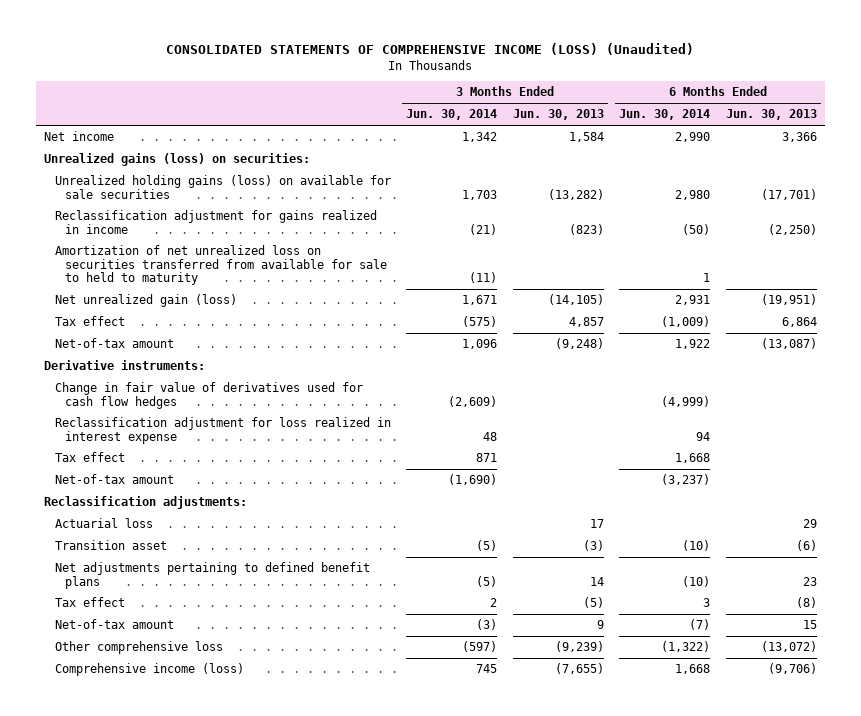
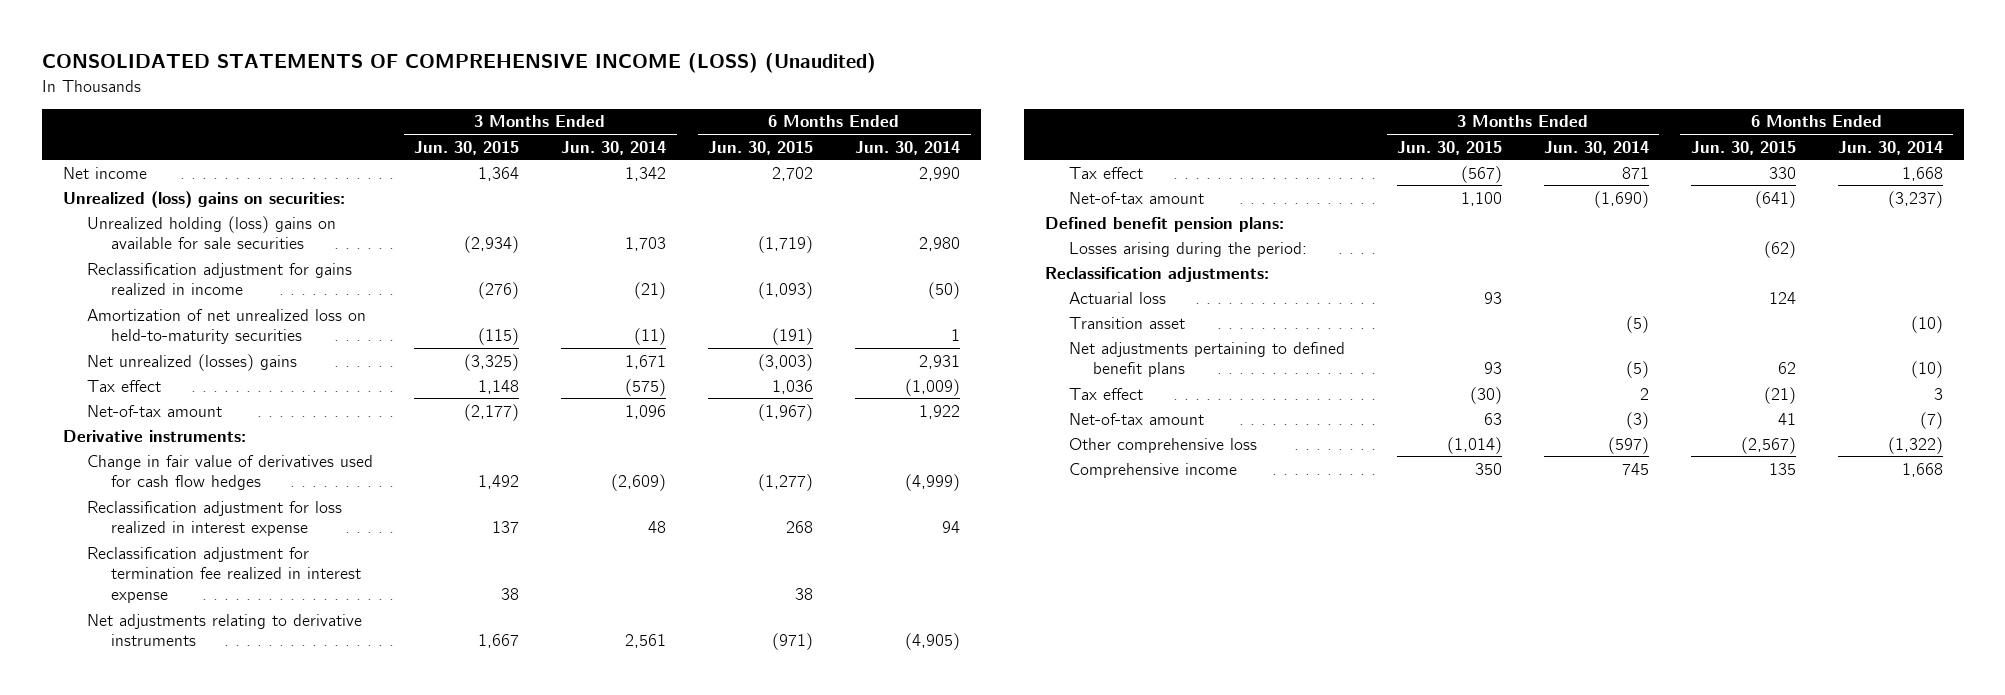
[512,109,604,121] Jun. 30, 2013 -> none
[725,109,817,121] Jun. 30, 2013 -> none
none -> [414,140,520,155] Jun. 30, 2015
none -> [708,140,814,155] Jun. 30, 2015
[44,153,311,167] Unrealized gains (loss) on securities: -> [62,190,345,208] Unrealized (loss) gains on securities:
[54,175,391,199] Unrealized holding gains (loss) on available for sale securities -> [86,215,336,250] Unrealized holding (loss) gains on available for sale securities
[54,245,388,285] Amortization of net unrealized loss on securities transferred from available for sale to held to maturity -> [86,308,366,345] Amortization of net unrealized loss on held-to-maturity securities
[54,294,237,308] Net unrealized gain (loss) -> [86,353,297,371] Net unrealized (losses) gains
none -> [86,546,361,604] Reclassification adjustment for termination fee realized in interest expense
none -> [86,613,362,647] Net adjustments relating to derivative instruments
none -> [1045,216,1285,232] Defined benefit pension plans:
none -> [1069,241,1308,257] Losses arising during the period:
[54,663,244,677] Comprehensive income (loss) -> [1069,462,1238,478] Comprehensive income

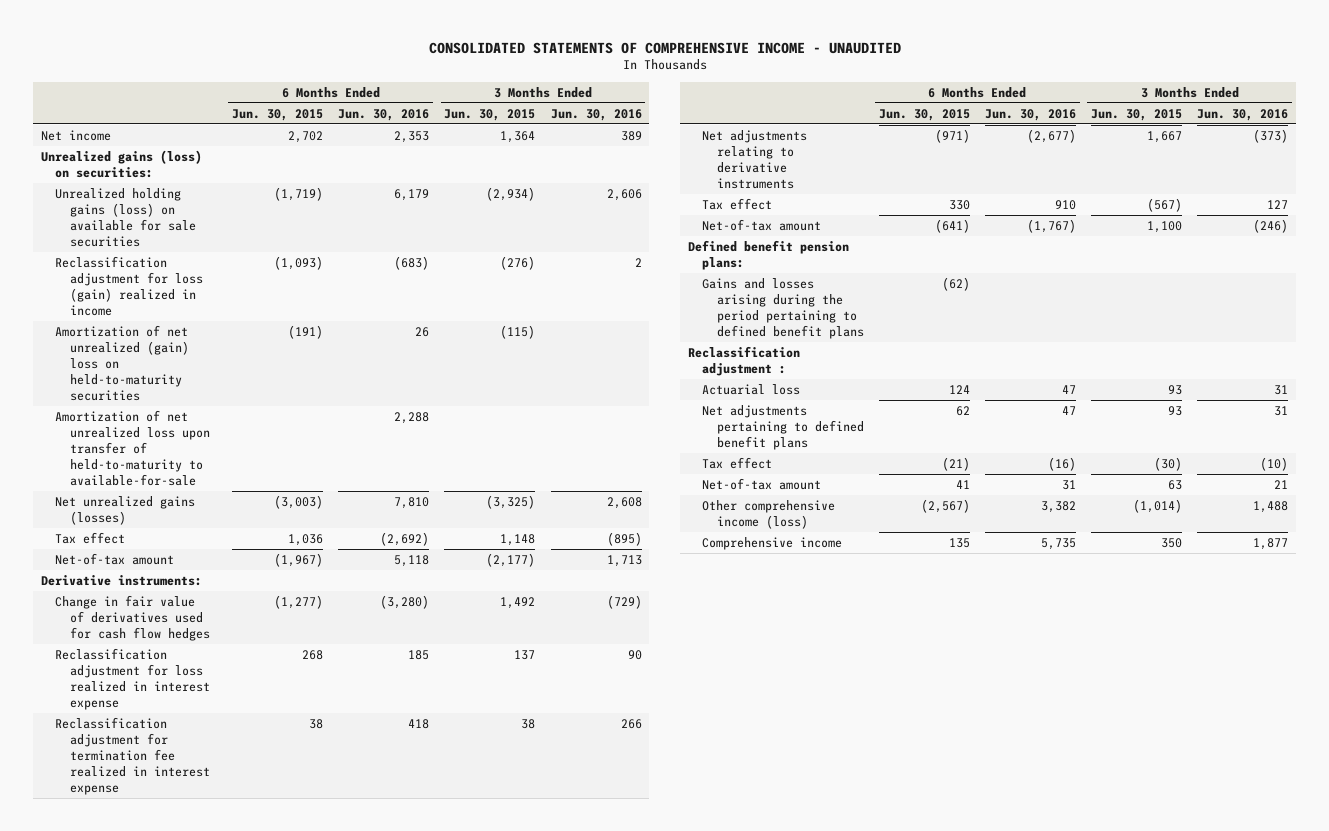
[41,53,876,74] CONSOLIDATED STATEMENTS OF COMPREHENSIVE INCOME (LOSS) (Unaudited) -> [428,41,901,54] CONSOLIDATED STATEMENTS OF COMPREHENSIVE INCOME - UNAUDITED
[561,140,667,155] Jun. 30, 2014 -> none
[855,140,961,155] Jun. 30, 2014 -> none
none -> [338,108,430,121] Jun. 30, 2016
none -> [550,108,642,121] Jun. 30, 2016
[62,190,345,208] Unrealized (loss) gains on securities: -> [40,149,202,178] Unrealized gains (loss) on securities:
[86,215,336,250] Unrealized holding (loss) gains on available for sale securities -> [55,187,196,247] Unrealized holding gains (loss) on available for sale securities
[86,262,352,296] Reclassification adjustment for gains realized in income -> [55,255,203,316] Reclassification adjustment for loss (gain) realized in income
[86,308,366,345] Amortization of net unrealized loss on held-to-maturity securities -> [55,324,189,401] Amortization of net unrealized (gain) loss on held-to-maturity securities
none -> [55,409,210,486] Amortization of net unrealized loss upon transfer of held-to-maturity to available-for-sale
[86,353,297,371] Net unrealized (losses) gains -> [55,495,196,525] Net unrealized gains (losses)
[1069,241,1308,257] Losses arising during the period: -> [702,277,864,339] Gains and losses arising during the period pertaining to defined benefit plans
[1045,266,1270,282] Reclassification adjustments: -> [687,345,800,376] Reclassification adjustment :
[1069,316,1186,329] Transition asset -> none
[1069,437,1258,453] Other comprehensive loss -> [702,499,836,529] Other comprehensive income (loss)

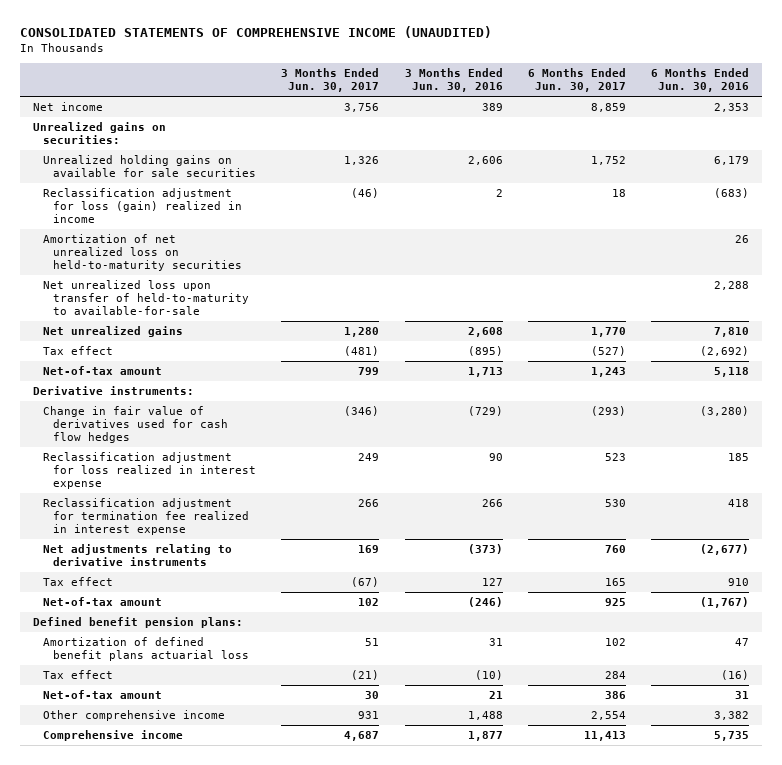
[428,41,901,54] CONSOLIDATED STATEMENTS OF COMPREHENSIVE INCOME - UNAUDITED -> [20,26,493,39] CONSOLIDATED STATEMENTS OF COMPREHENSIVE INCOME (UNAUDITED)
[231,108,323,121] Jun. 30, 2015 -> none
[444,108,536,121] Jun. 30, 2015 -> none
none -> [281,68,380,93] 3 Months Ended Jun. 30, 2017
none -> [527,68,626,93] 6 Months Ended Jun. 30, 2017
[40,149,202,178] Unrealized gains (loss) on securities: -> [32,121,166,145] Unrealized gains on securities:
[55,187,196,247] Unrealized holding gains (loss) on available for sale securities -> [42,154,256,178] Unrealized holding gains on available for sale securities
[55,324,189,401] Amortization of net unrealized (gain) loss on held-to-maturity securities -> [42,233,242,272] Amortization of net unrealized loss on held-to-maturity securities
[55,409,210,486] Amortization of net unrealized loss upon transfer of held-to-maturity to available-for-sale -> [42,279,249,316] Net unrealized loss upon transfer of held-to-maturity to available-for-sale
[55,495,196,525] Net unrealized gains (losses) -> [42,325,183,337] Net unrealized gains
[702,277,864,339] Gains and losses arising during the period pertaining to defined benefit plans -> none
[687,345,800,376] Reclassification adjustment : -> none
[702,383,801,395] Actuarial loss -> none
[702,404,864,450] Net adjustments pertaining to defined benefit plans -> [42,636,249,662] Amortization of defined benefit plans actuarial loss
[702,499,836,529] Other comprehensive income (loss) -> [42,709,225,721] Other comprehensive income

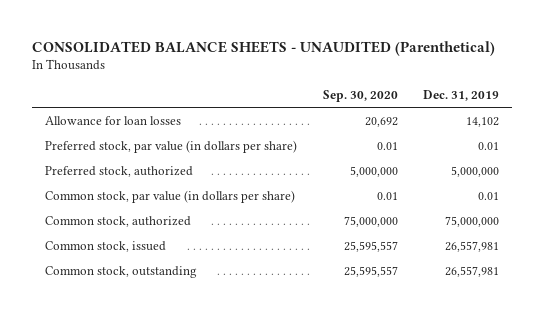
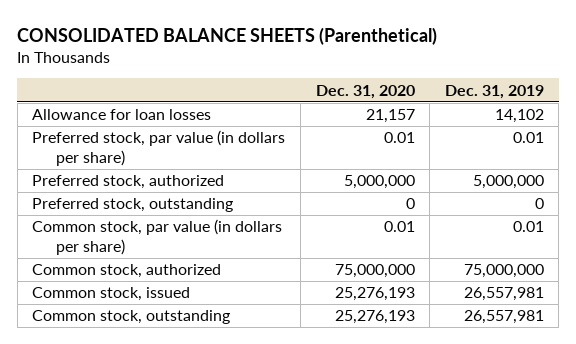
[32,41,496,57] CONSOLIDATED BALANCE SHEETS - UNAUDITED (Parenthetical) -> [17,26,438,45] CONSOLIDATED BALANCE SHEETS (Parenthetical)
[322,89,398,102] Sep. 30, 2020 -> none
none -> [315,84,415,99] Dec. 31, 2020
none -> [32,198,234,213] Preferred stock, outstanding

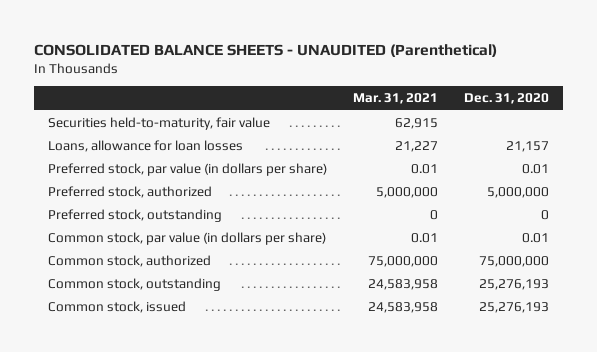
[17,26,438,45] CONSOLIDATED BALANCE SHEETS (Parenthetical) -> [34,43,498,57] CONSOLIDATED BALANCE SHEETS - UNAUDITED (Parenthetical)
[444,84,544,99] Dec. 31, 2019 -> none
none -> [352,93,438,105] Mar. 31, 2021
none -> [47,116,270,130] Securities held-to-maturity, fair value
[32,109,212,121] Allowance for loan losses -> [47,139,243,152] Loans, allowance for loan losses
[32,287,191,302] Common stock, issued -> [47,300,186,313] Common stock, issued

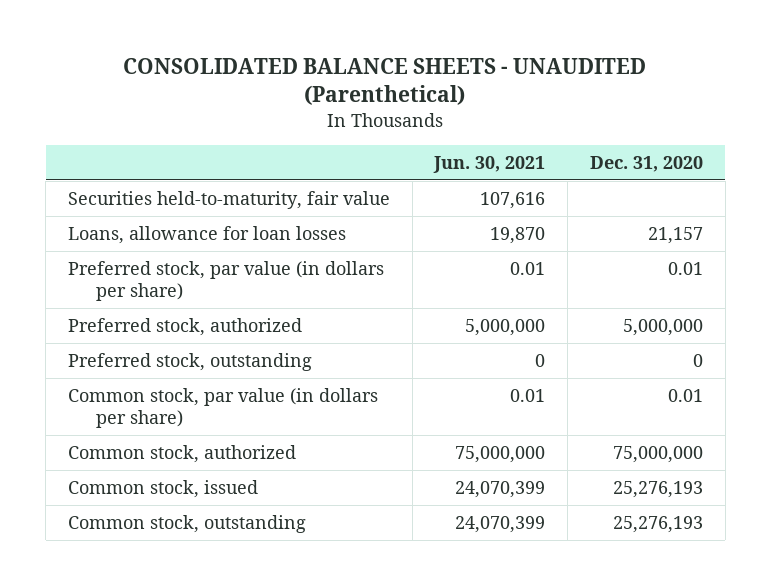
[352,93,438,105] Mar. 31, 2021 -> none
none -> [433,155,546,173] Jun. 30, 2021
[47,277,221,291] Common stock, outstanding -> [67,514,306,533] Common stock, outstanding

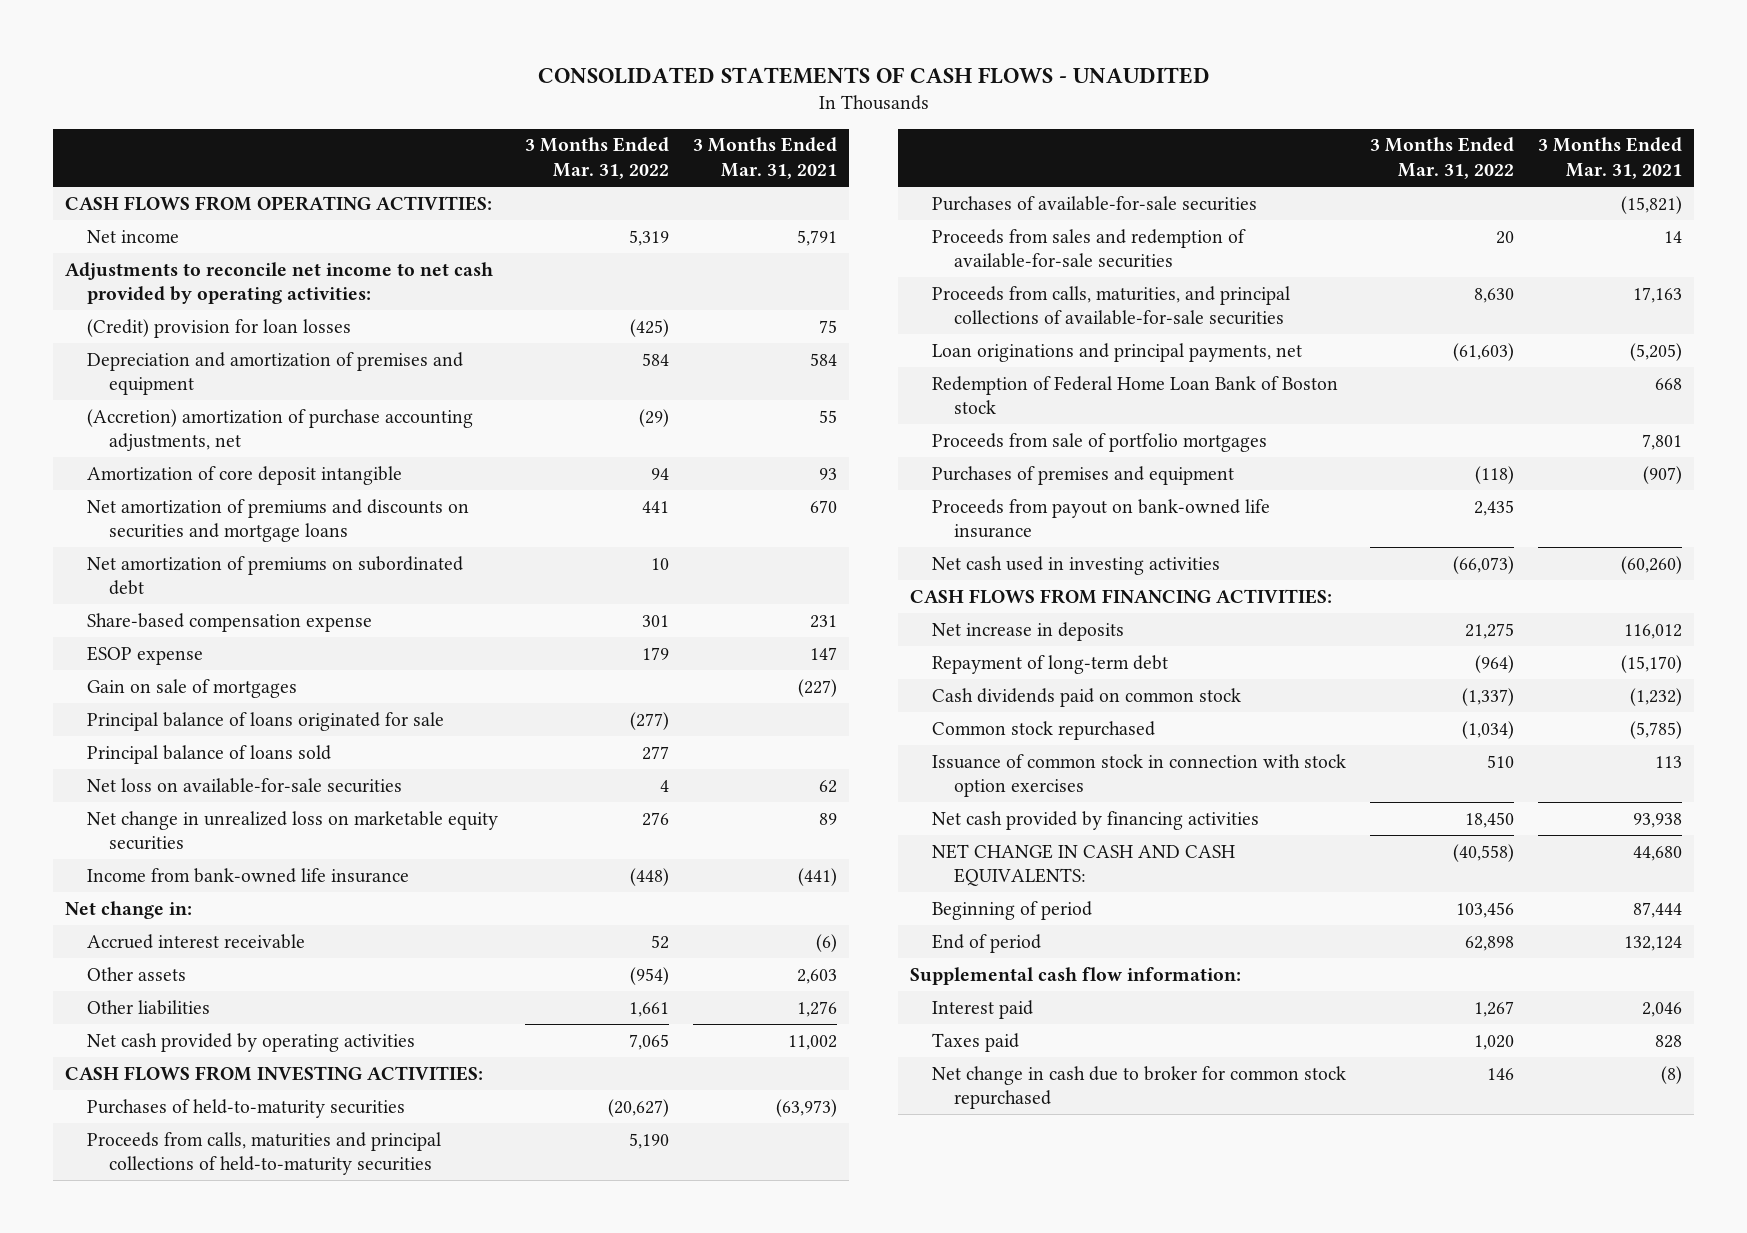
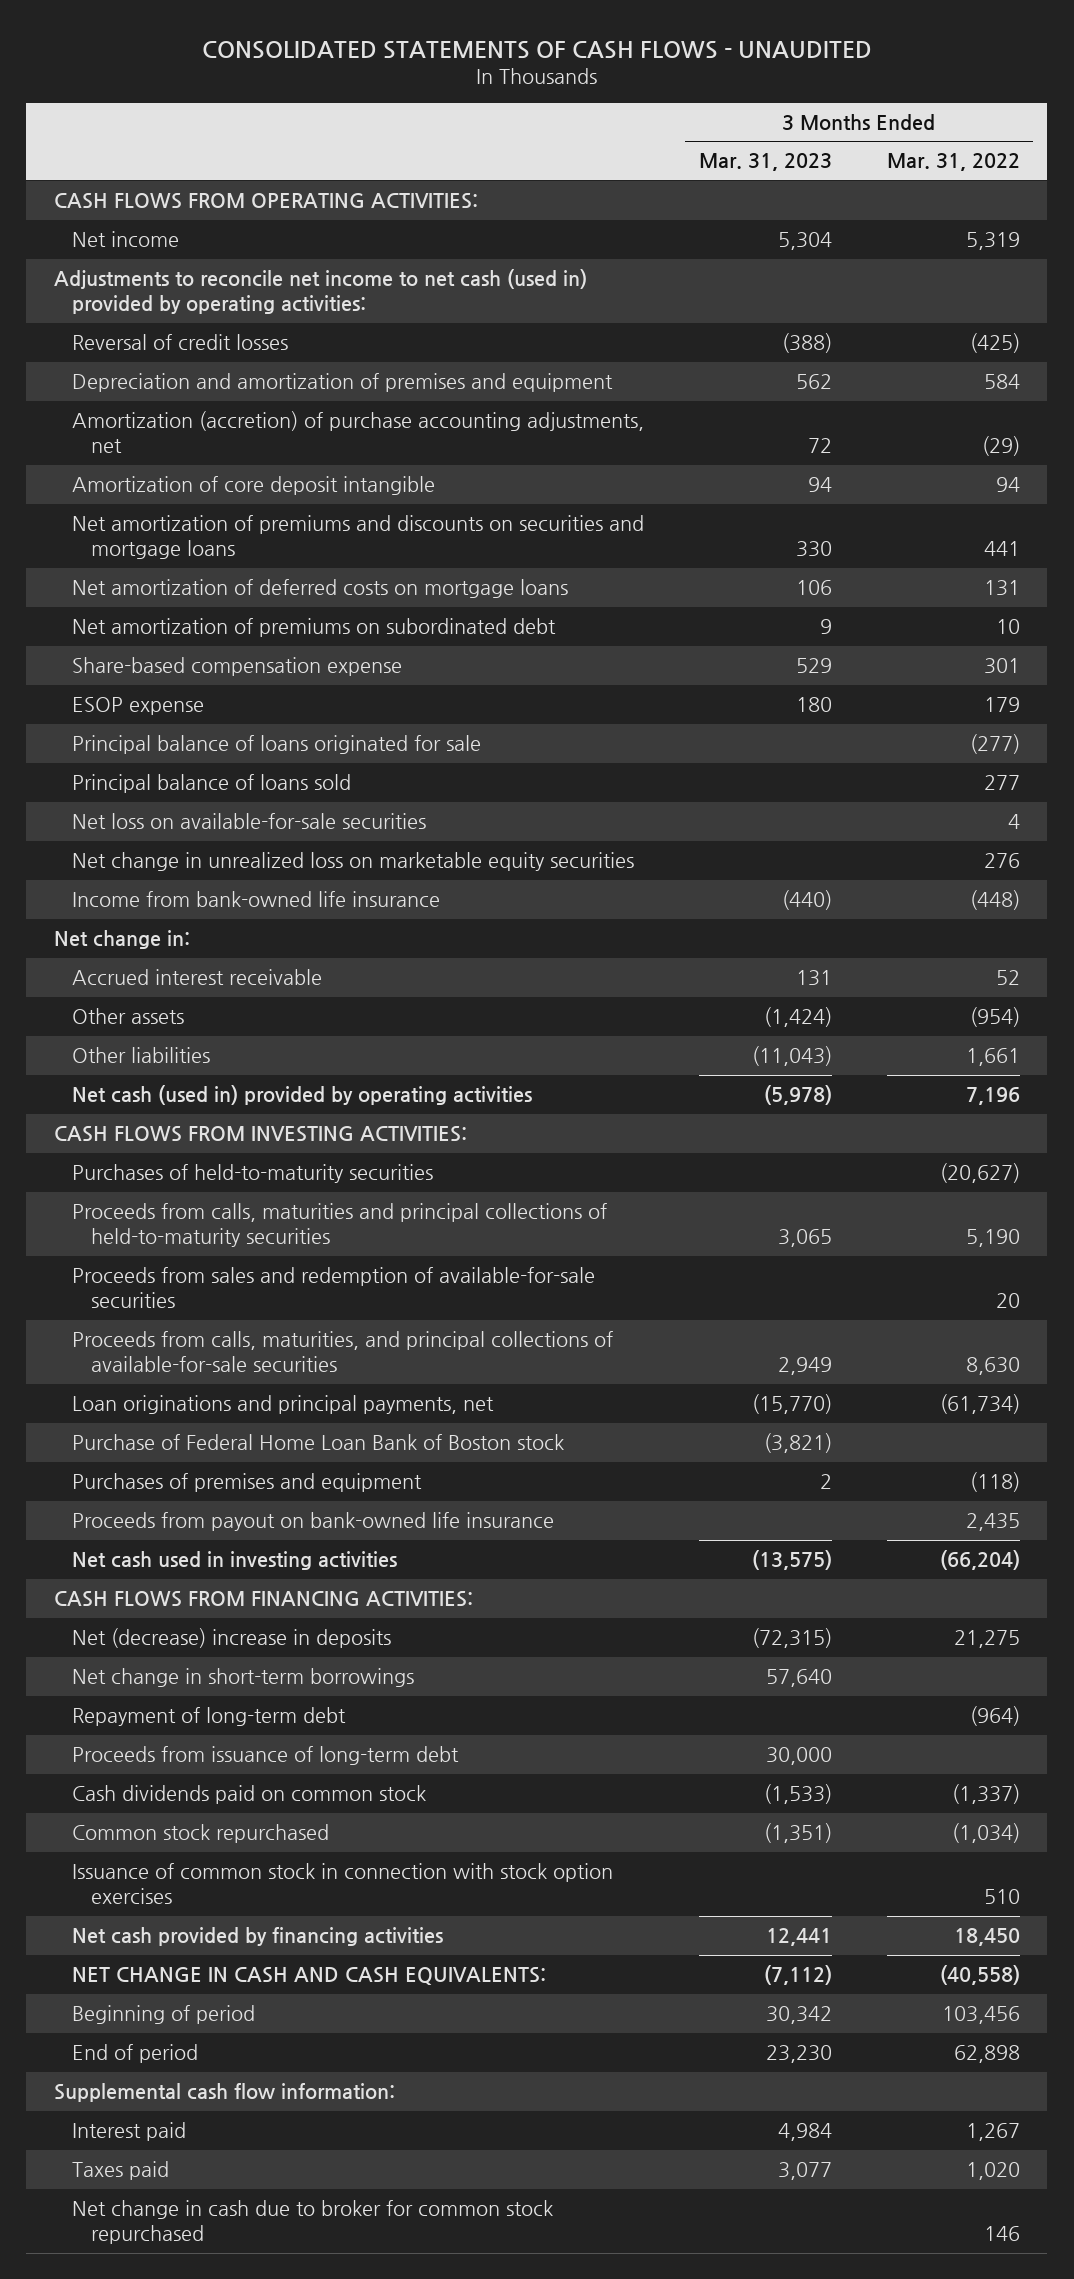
[693,137,838,180] 3 Months Ended Mar. 31, 2021 -> none
none -> [699,153,833,172] Mar. 31, 2023
[65,261,494,305] Adjustments to reconcile net income to net cash provided by operating activities: -> [53,269,587,315] Adjustments to reconcile net income to net cash (used in) provided by operating activities:
[87,318,352,338] (Credit) provision for loan losses -> [72,334,289,351] Reversal of credit losses
[87,408,474,452] (Accretion) amortization of purchase accounting adjustments, net -> [72,411,645,454] Amortization (accretion) of purchase accounting adjustments, net
none -> [72,579,569,599] Net amortization of deferred costs on mortgage loans
[87,678,298,698] Gain on sale of mortgages -> none
[87,1032,416,1052] Net cash provided by operating activities -> [72,1085,533,1106] Net cash (used in) provided by operating activities
[629,1033,670,1050] 7,065 -> [965,1087,1020,1106] 7,196
[932,195,1258,211] Purchases of available-for-sale securities -> none
[932,432,1268,452] Proceeds from sale of portfolio mortgages -> none
[1453,342,1515,361] (61,603) -> [939,1394,1020,1415] (61,734)
[932,375,1339,415] Redemption of Federal Home Loan Bank of Boston stock -> [72,1434,565,1451] Purchase of Federal Home Loan Bank of Boston stock
[1453,555,1515,574] (66,073) -> [939,1550,1020,1571] (66,204)
[932,621,1125,641] Net increase in deposits -> [72,1628,392,1649] Net (decrease) increase in deposits
none -> [72,1668,415,1688] Net change in short-term borrowings
none -> [72,1746,460,1766] Proceeds from issuance of long-term debt

